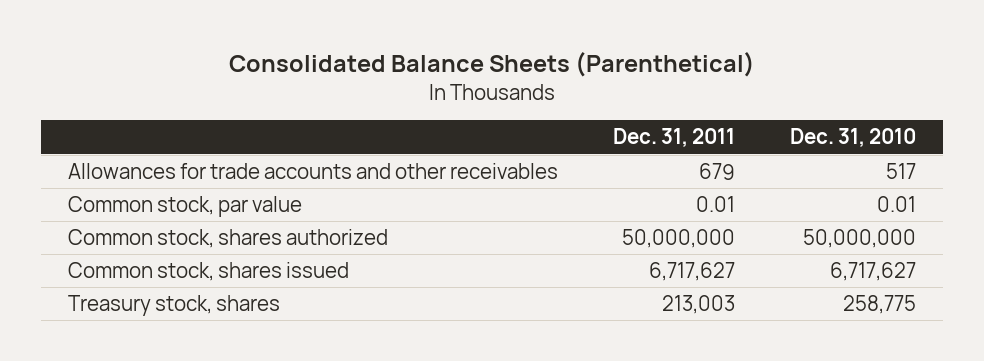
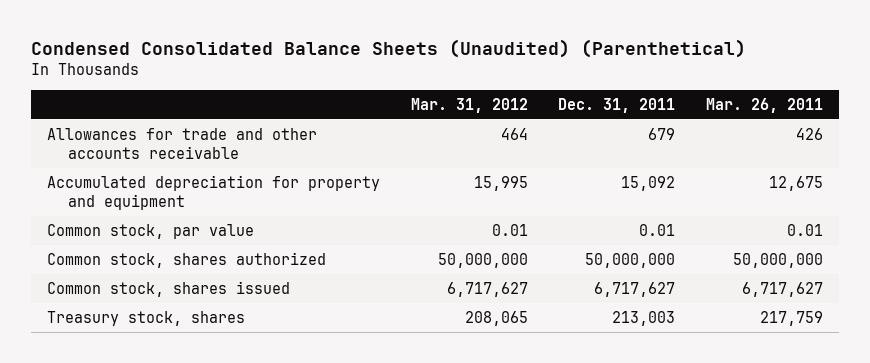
[229,52,756,78] Consolidated Balance Sheets (Parenthetical) -> [31,38,747,58] Condensed Consolidated Balance Sheets (Unaudited) (Parenthetical)
[789,128,916,148] Dec. 31, 2010 -> none
none -> [410,98,528,114] Mar. 31, 2012
none -> [706,98,824,114] Mar. 26, 2011
[68,163,559,180] Allowances for trade accounts and other receivables -> [46,127,317,160] Allowances for trade and other accounts receivable
none -> [46,174,380,211] Accumulated depreciation for property and equipment

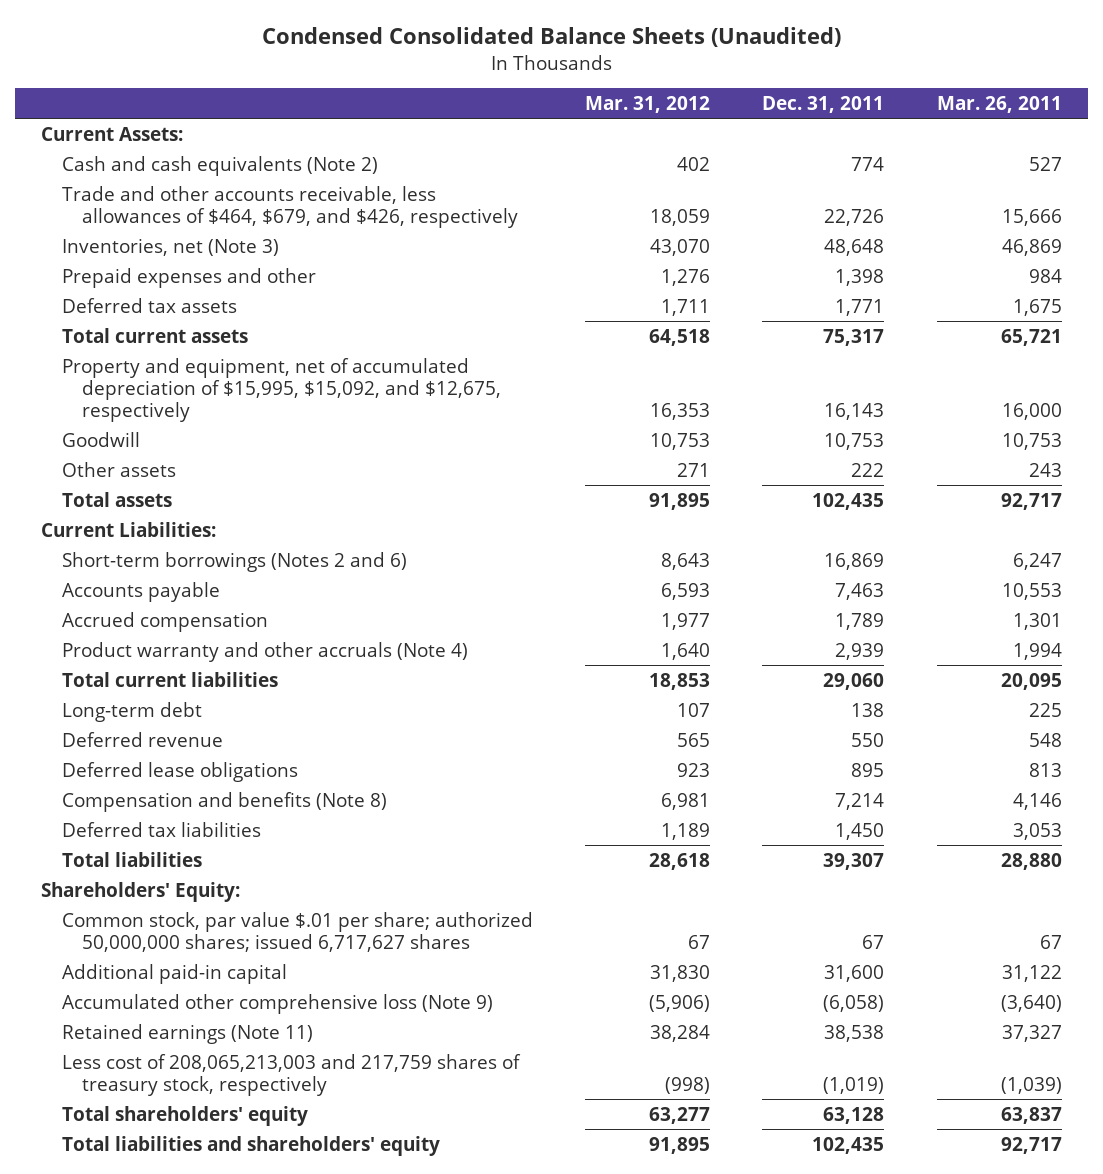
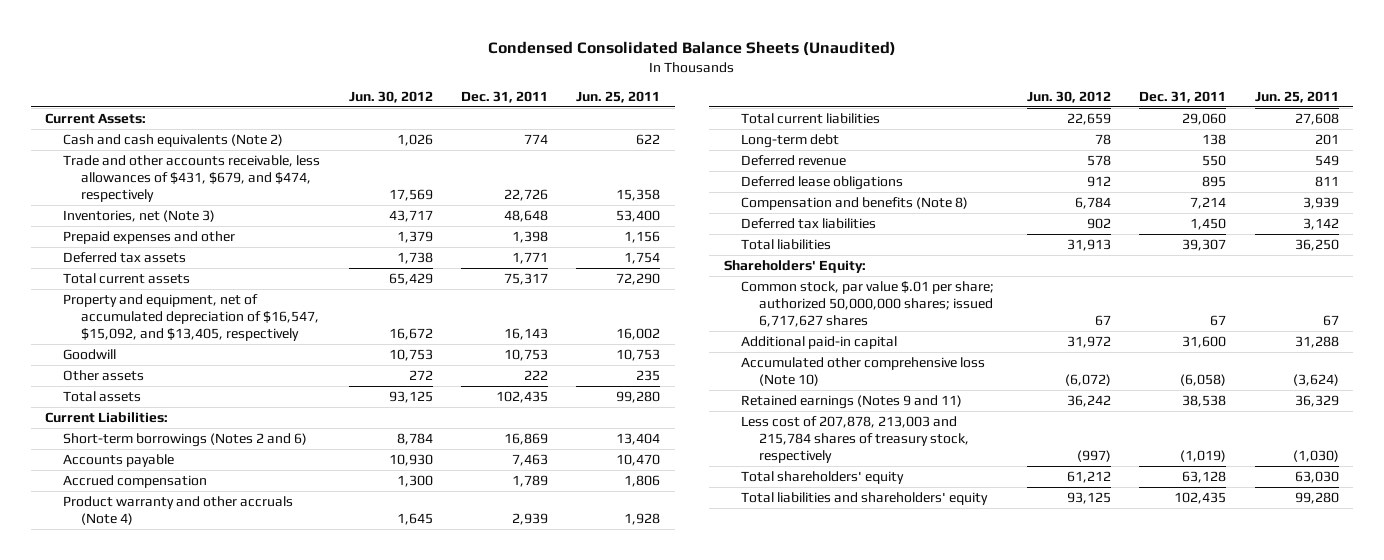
[585,96,711,114] Mar. 31, 2012 -> none
[936,96,1062,114] Mar. 26, 2011 -> none
none -> [348,90,433,103] Jun. 30, 2012
none -> [576,90,661,103] Jun. 25, 2011
[61,185,519,228] Trade and other accounts receivable, less allowances of $464, $679, and $426, respectively -> [63,155,321,203] Trade and other accounts receivable, less allowances of $431, $679, and $474, respectively
[61,357,502,422] Property and equipment, net of accumulated depreciation of $15,995, $15,092, and $12,675, respectively -> [63,294,320,342] Property and equipment, net of accumulated depreciation of $16,547, $15,092, and $13,405, respectively
[61,993,493,1014] Accumulated other comprehensive loss (Note 9) -> [741,357,986,387] Accumulated other comprehensive loss (Note 10)
[61,1023,313,1044] Retained earnings (Note 11) -> [741,395,963,410] Retained earnings (Notes 9 and 11)
[61,1053,521,1096] Less cost of 208,065,213,003 and 217,759 shares of treasury stock, respectively -> [741,416,970,464] Less cost of 207,878, 213,003 and 215,784 shares of treasury stock, respectively

